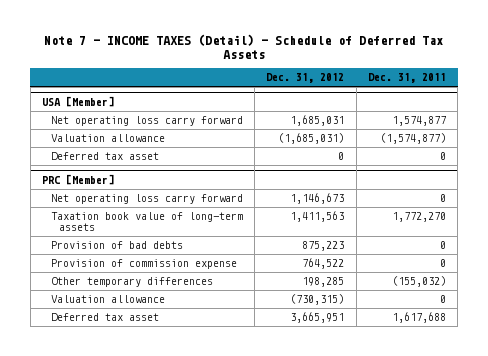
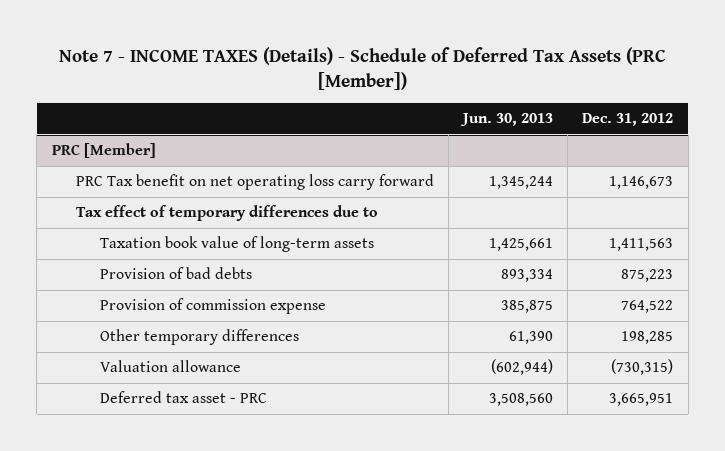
[44,33,444,59] Note 7 - INCOME TAXES (Detail) - Schedule of Deferred Tax Assets -> [58,46,666,90] Note 7 - INCOME TAXES (Details) - Schedule of Deferred Tax Assets (PRC [Member])
[367,73,446,84] Dec. 31, 2011 -> none
none -> [460,113,554,127] Jun. 30, 2013
[42,95,115,107] USA [Member] -> none
[50,116,243,127] Net operating loss carry forward -> none
[50,134,165,143] Valuation allowance -> none
[50,152,159,161] Deferred tax asset -> none
[50,194,243,205] Net operating loss carry forward -> [75,174,434,191] PRC Tax benefit on net operating loss carry forward
none -> [75,205,378,222] Tax effect of temporary differences due to
[50,313,159,322] Deferred tax asset -> [99,391,267,404] Deferred tax asset - PRC

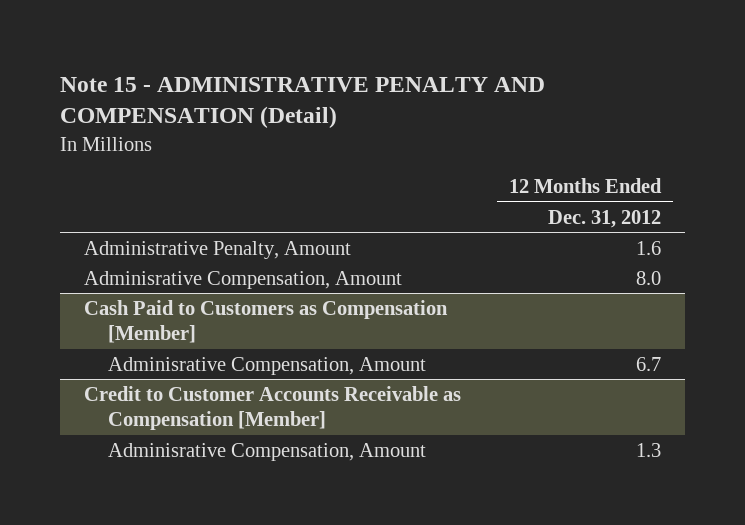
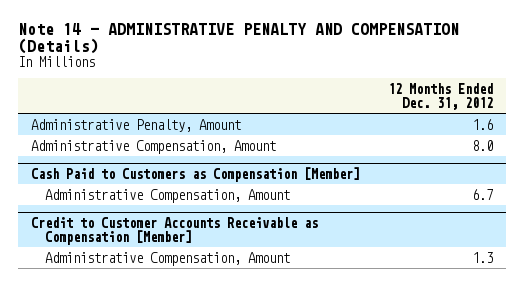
[60,76,546,129] Note 15 - ADMINISTRATIVE PENALTY AND COMPENSATION (Detail) -> [17,23,459,55] Note 14 - ADMINISTRATIVE PENALTY AND COMPENSATION (Details)
[83,270,402,289] Adminisrative Compensation, Amount -> [31,139,277,154] Administrative Compensation, Amount
[108,356,427,375] Adminisrative Compensation, Amount -> [44,188,290,203] Administrative Compensation, Amount
[108,442,427,461] Adminisrative Compensation, Amount -> [44,251,290,266] Administrative Compensation, Amount

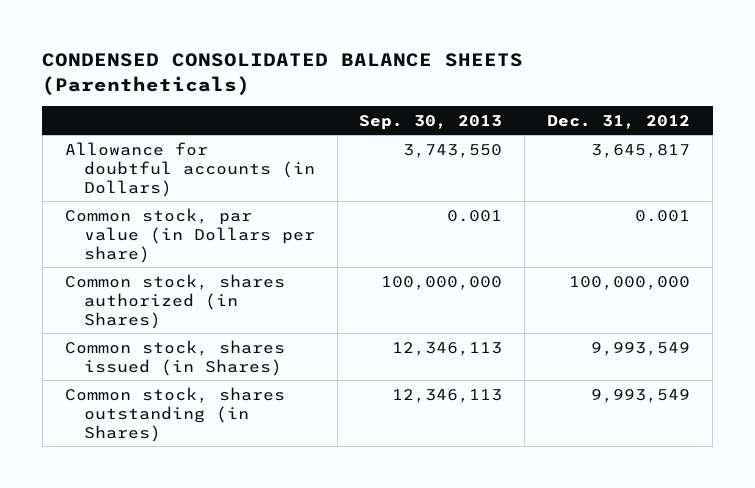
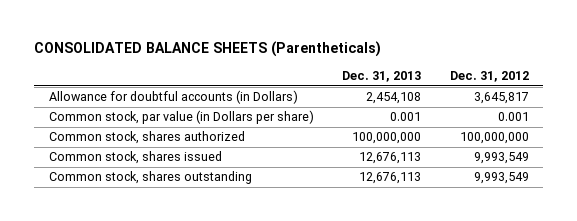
[42,53,524,95] CONDENSED CONSOLIDATED BALANCE SHEETS (Parentheticals) -> [34,41,382,58] CONSOLIDATED BALANCE SHEETS (Parentheticals)
[359,114,503,130] Sep. 30, 2013 -> none
none -> [342,71,422,83] Dec. 31, 2013
[64,273,285,329] Common stock, shares authorized (in Shares) -> [48,131,245,145] Common stock, shares authorized
[64,339,285,376] Common stock, shares issued (in Shares) -> [48,151,222,165] Common stock, shares issued
[64,386,285,442] Common stock, shares outstanding (in Shares) -> [48,171,252,185] Common stock, shares outstanding

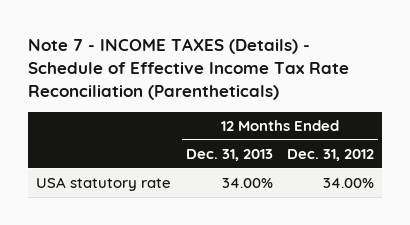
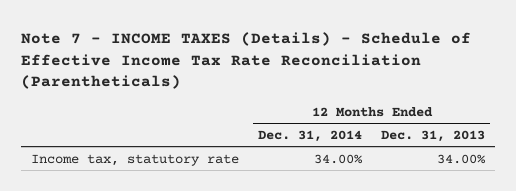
[287,149,375,162] Dec. 31, 2012 -> none
none -> [258,129,363,142] Dec. 31, 2014
[35,177,171,192] USA statutory rate -> [30,153,239,166] Income tax, statutory rate

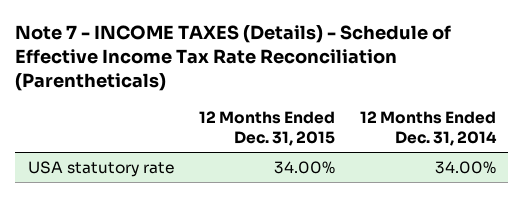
[381,129,486,142] Dec. 31, 2013 -> none
none -> [198,111,335,147] 12 Months Ended Dec. 31, 2015
[30,153,239,166] Income tax, statutory rate -> [27,161,174,178] USA statutory rate

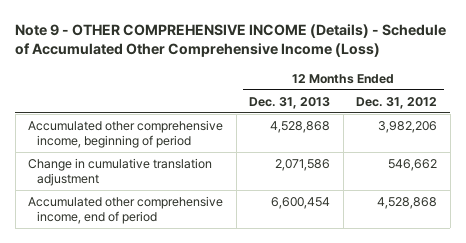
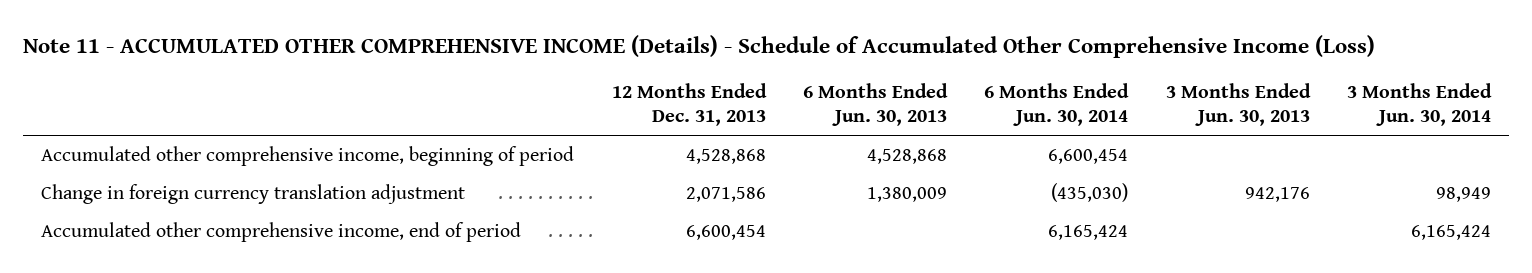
[15,23,447,58] Note 9 - OTHER COMPREHENSIVE INCOME (Details) - Schedule of Accumulated Other Comprehensive Income (Loss) -> [22,35,1375,59] Note 11 - ACCUMULATED OTHER COMPREHENSIVE INCOME (Details) - Schedule of Accumulated Other Comprehensive Income (Loss)
[356,96,438,109] Dec. 31, 2012 -> none
none -> [802,82,948,127] 6 Months Ended Jun. 30, 2013
none -> [984,82,1130,127] 6 Months Ended Jun. 30, 2014
none -> [1165,82,1311,127] 3 Months Ended Jun. 30, 2013
none -> [1346,82,1492,127] 3 Months Ended Jun. 30, 2014
[28,157,213,186] Change in cumulative translation adjustment -> [41,184,466,205] Change in foreign currency translation adjustment

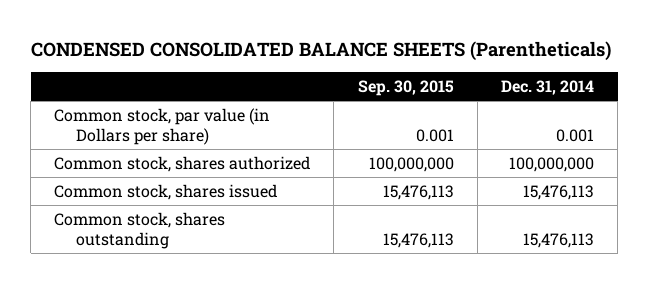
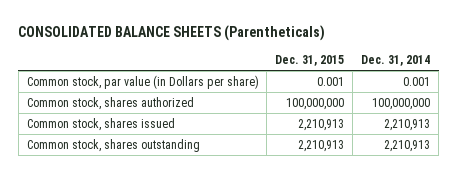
[30,40,611,61] CONDENSED CONSOLIDATED BALANCE SHEETS (Parentheticals) -> [18,24,326,41] CONSOLIDATED BALANCE SHEETS (Parentheticals)
[357,79,454,96] Sep. 30, 2015 -> none
none -> [275,54,345,66] Dec. 31, 2015
[522,185,594,201] 15,476,113 -> [384,118,431,131] 2,210,913
[522,232,594,248] 15,476,113 -> [384,139,431,152] 2,210,913

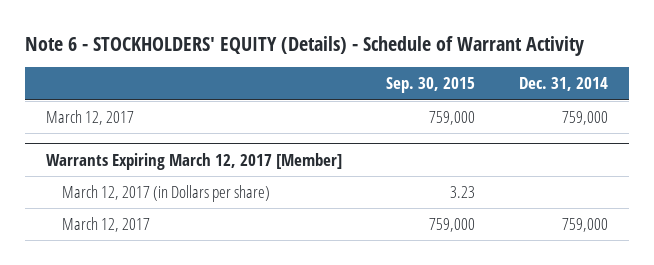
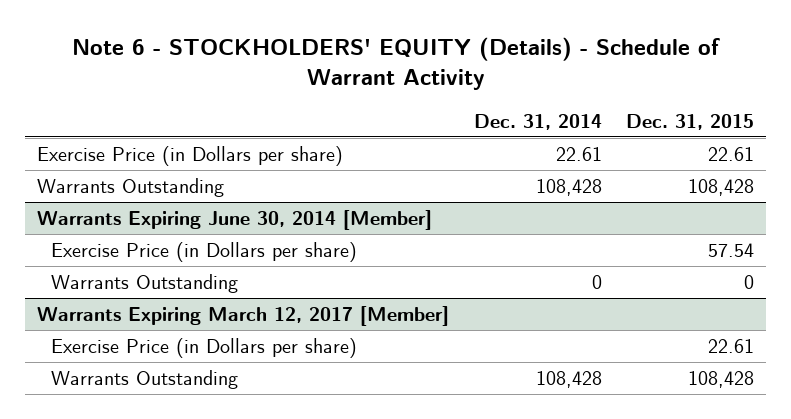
[385,77,475,94] Sep. 30, 2015 -> none
none -> [626,113,755,130] Dec. 31, 2015
[46,110,135,126] March 12, 2017 -> none
none -> [37,145,344,166] Exercise Price (in Dollars per share)
none -> [37,177,225,197] Warrants Outstanding
none -> [37,209,433,230] Warrants Expiring June 30, 2014 [Member]
none -> [51,241,358,262] Exercise Price (in Dollars per share)
none -> [51,273,239,293] Warrants Outstanding
[62,217,151,233] March 12, 2017 -> none
[62,185,271,203] March 12, 2017 (in Dollars per share) -> [51,337,358,358] Exercise Price (in Dollars per share)
none -> [51,369,239,389] Warrants Outstanding

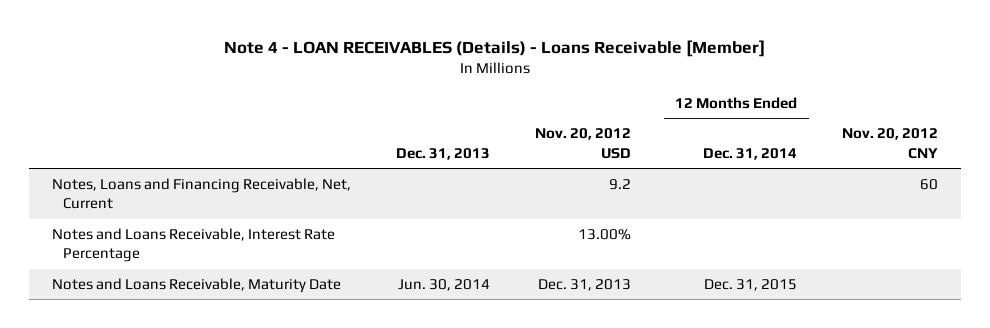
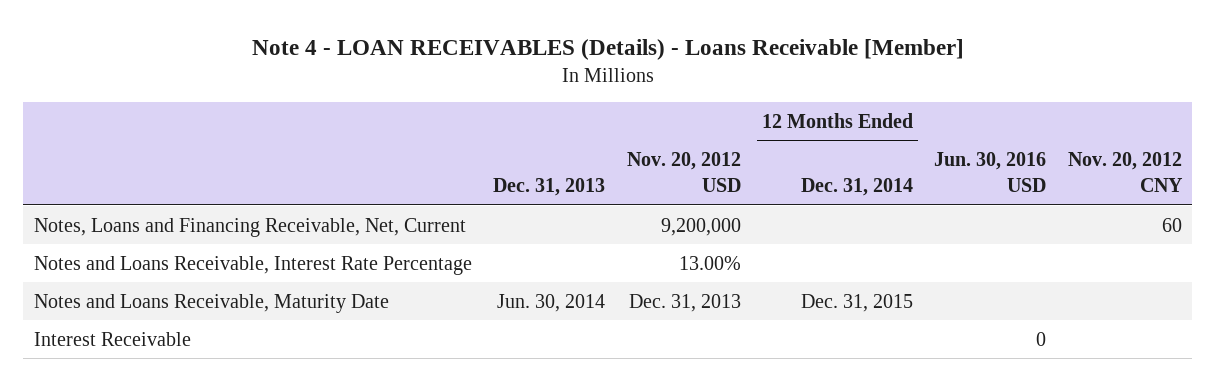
none -> [934,152,1047,192] Jun. 30, 2016 USD
[608,179,631,191] 9.2 -> [660,217,741,236] 9,200,000
none -> [33,331,191,346] Interest Receivable

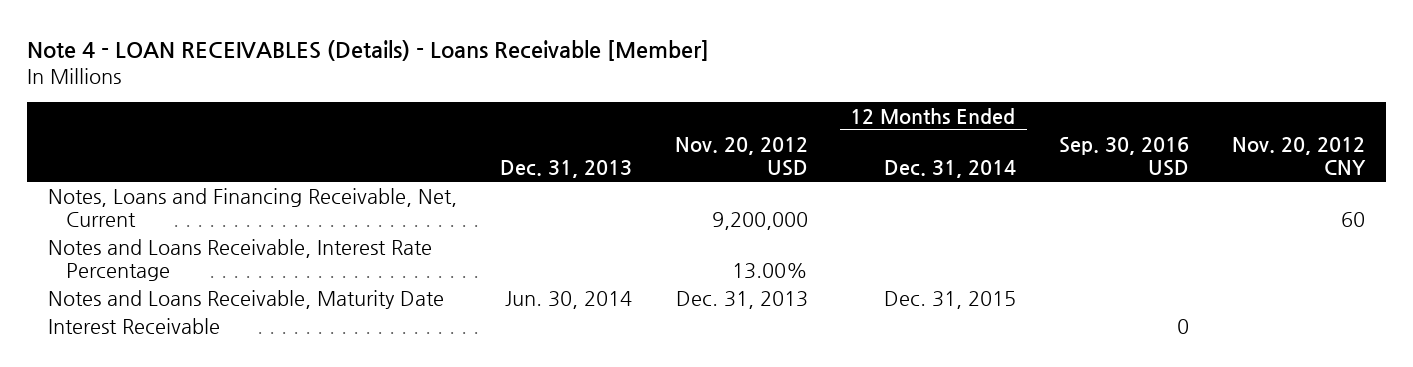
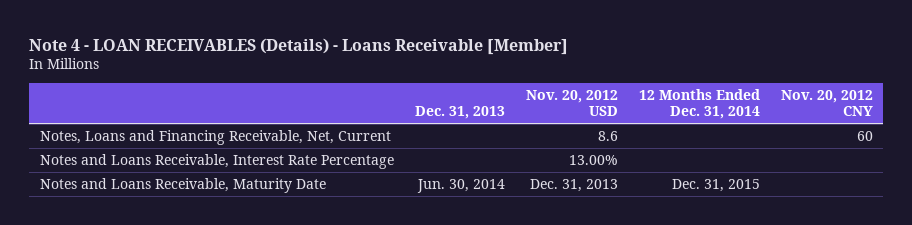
[1058,136,1189,176] Sep. 30, 2016 USD -> none
[711,211,808,230] 9,200,000 -> [597,130,618,141] 8.6
[48,317,221,334] Interest Receivable -> none

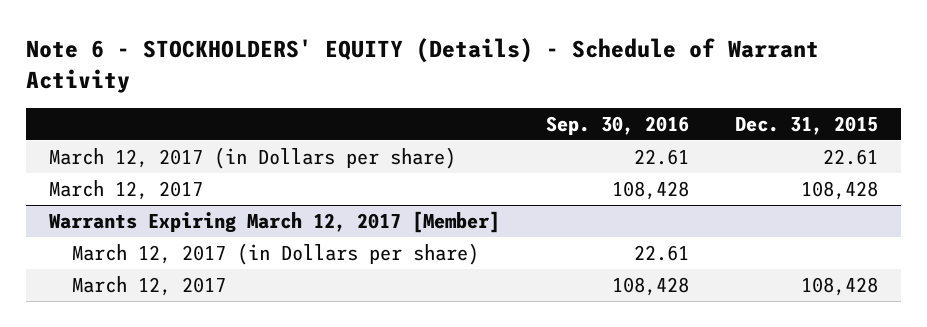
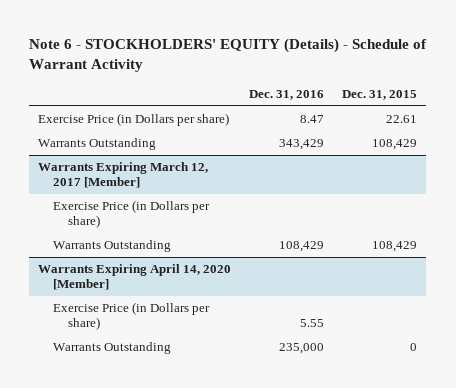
[546,115,690,135] Sep. 30, 2016 -> none
none -> [249,90,325,101] Dec. 31, 2016
[48,180,203,201] March 12, 2017 -> none
[48,147,456,170] March 12, 2017 (in Dollars per share) -> [38,113,230,127] Exercise Price (in Dollars per share)
none -> [38,138,157,151] Warrants Outstanding
[72,276,227,297] March 12, 2017 -> none
[72,243,480,266] March 12, 2017 (in Dollars per share) -> [53,200,211,229] Exercise Price (in Dollars per share)
none -> [53,240,172,253] Warrants Outstanding
none -> [38,264,232,291] Warrants Expiring April 14, 2020 [Member]
none -> [53,302,211,331] Exercise Price (in Dollars per share)
none -> [53,342,172,355] Warrants Outstanding

